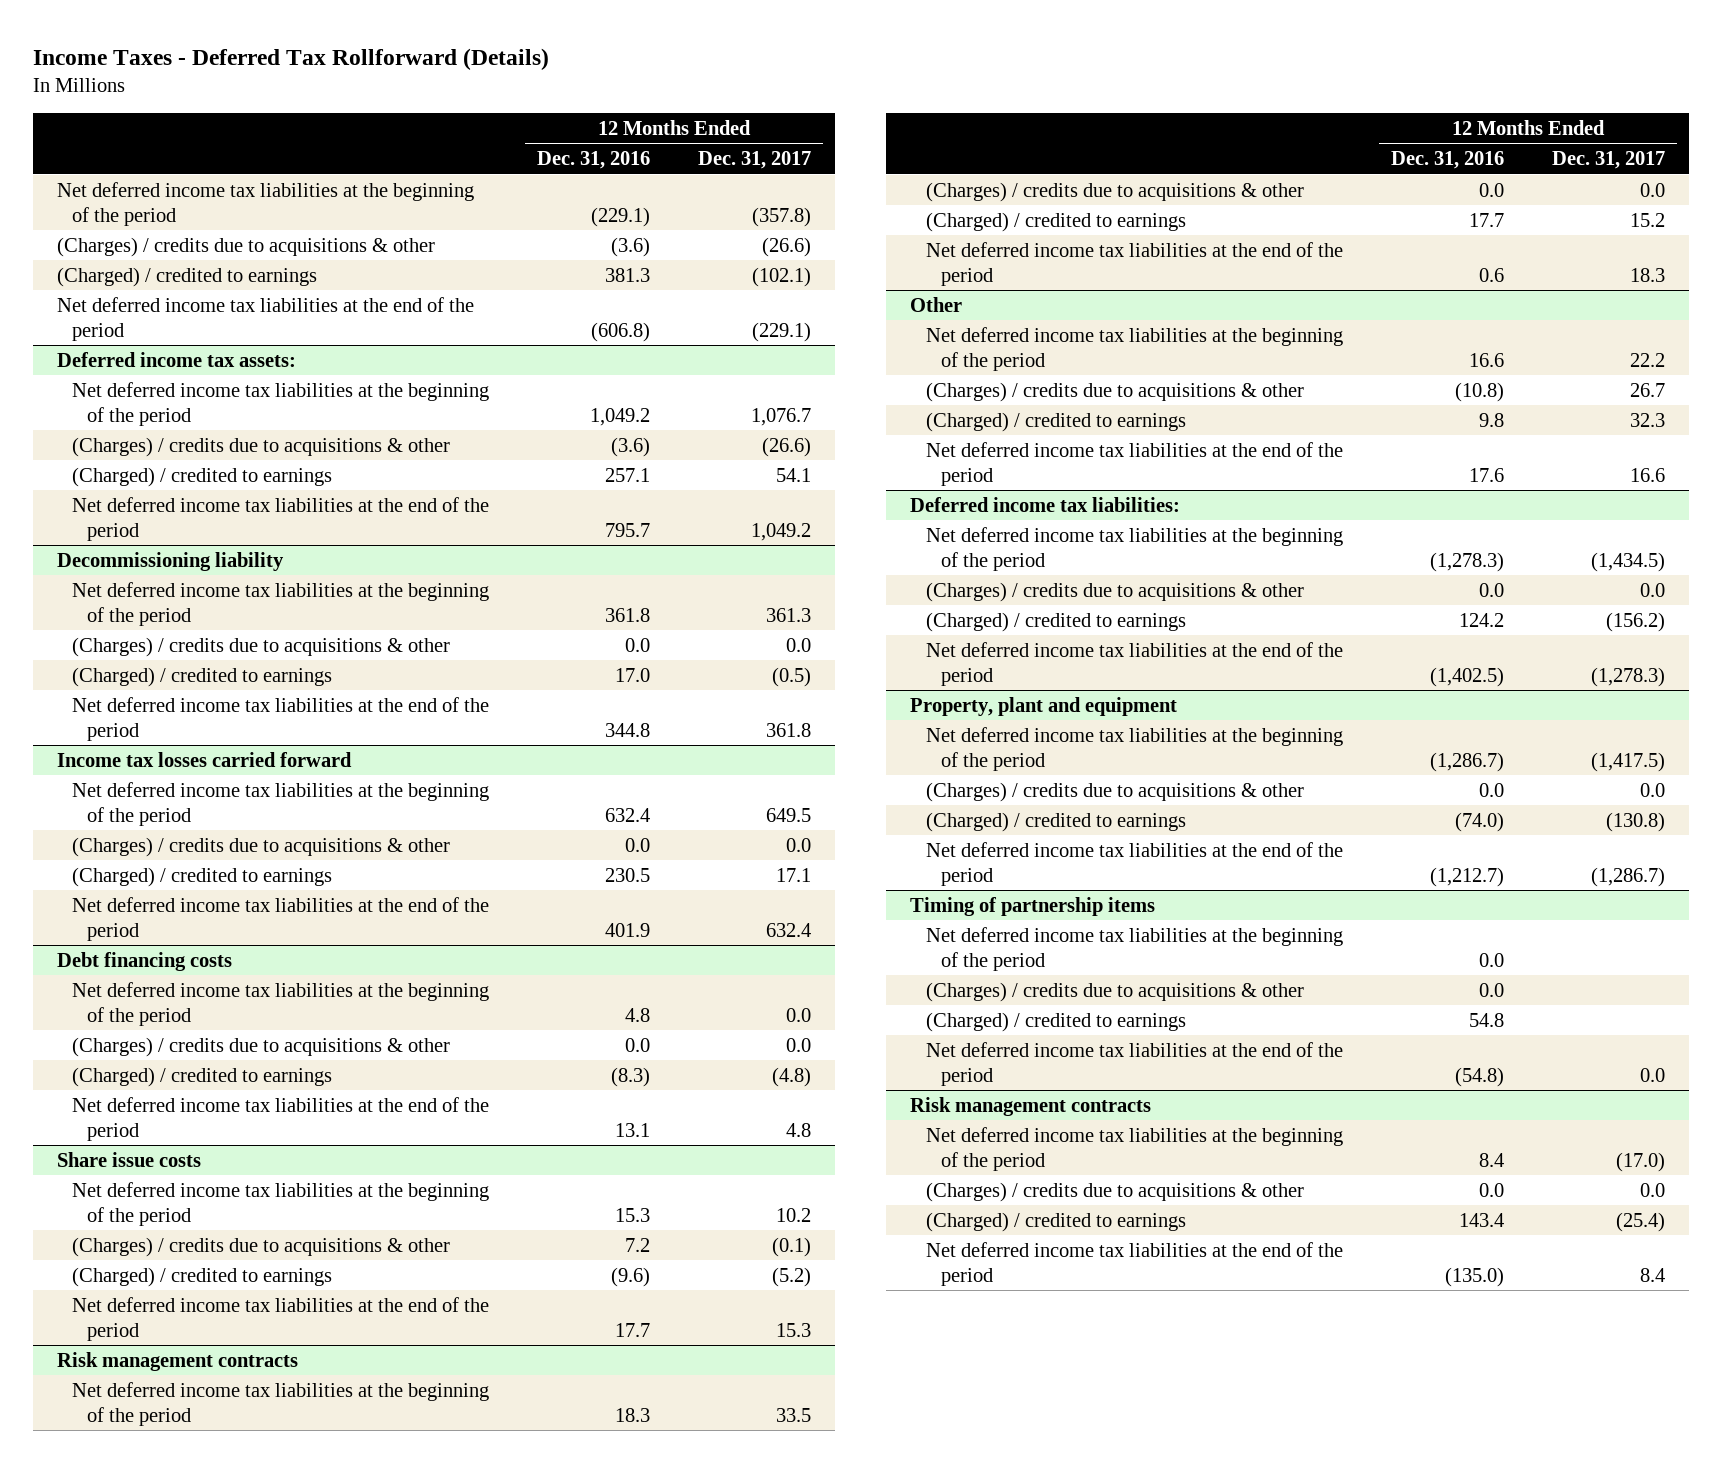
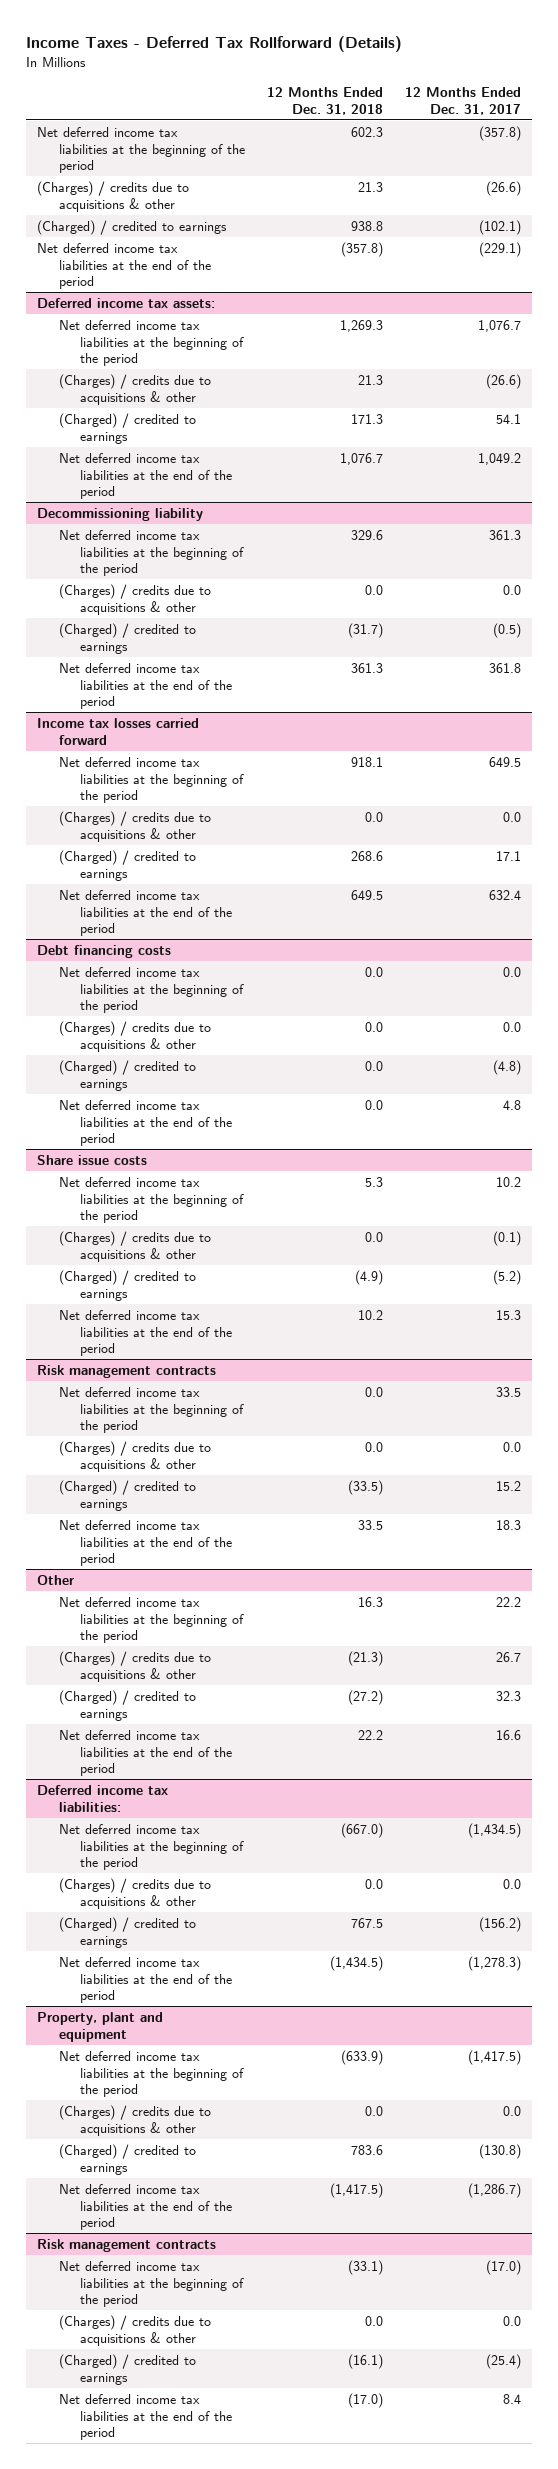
[537,151,651,170] Dec. 31, 2016 -> none
none -> [266,86,383,115] 12 Months Ended Dec. 31, 2018
[910,896,1156,916] Timing of partnership items -> none
[925,926,1343,971] Net deferred income tax liabilities at the beginning of the period -> none
[925,981,1304,1002] (Charges) / credits due to acquisitions & other -> none
[925,1011,1186,1032] (Charged) / credited to earnings -> none
[925,1041,1343,1086] Net deferred income tax liabilities at the end of the period -> none

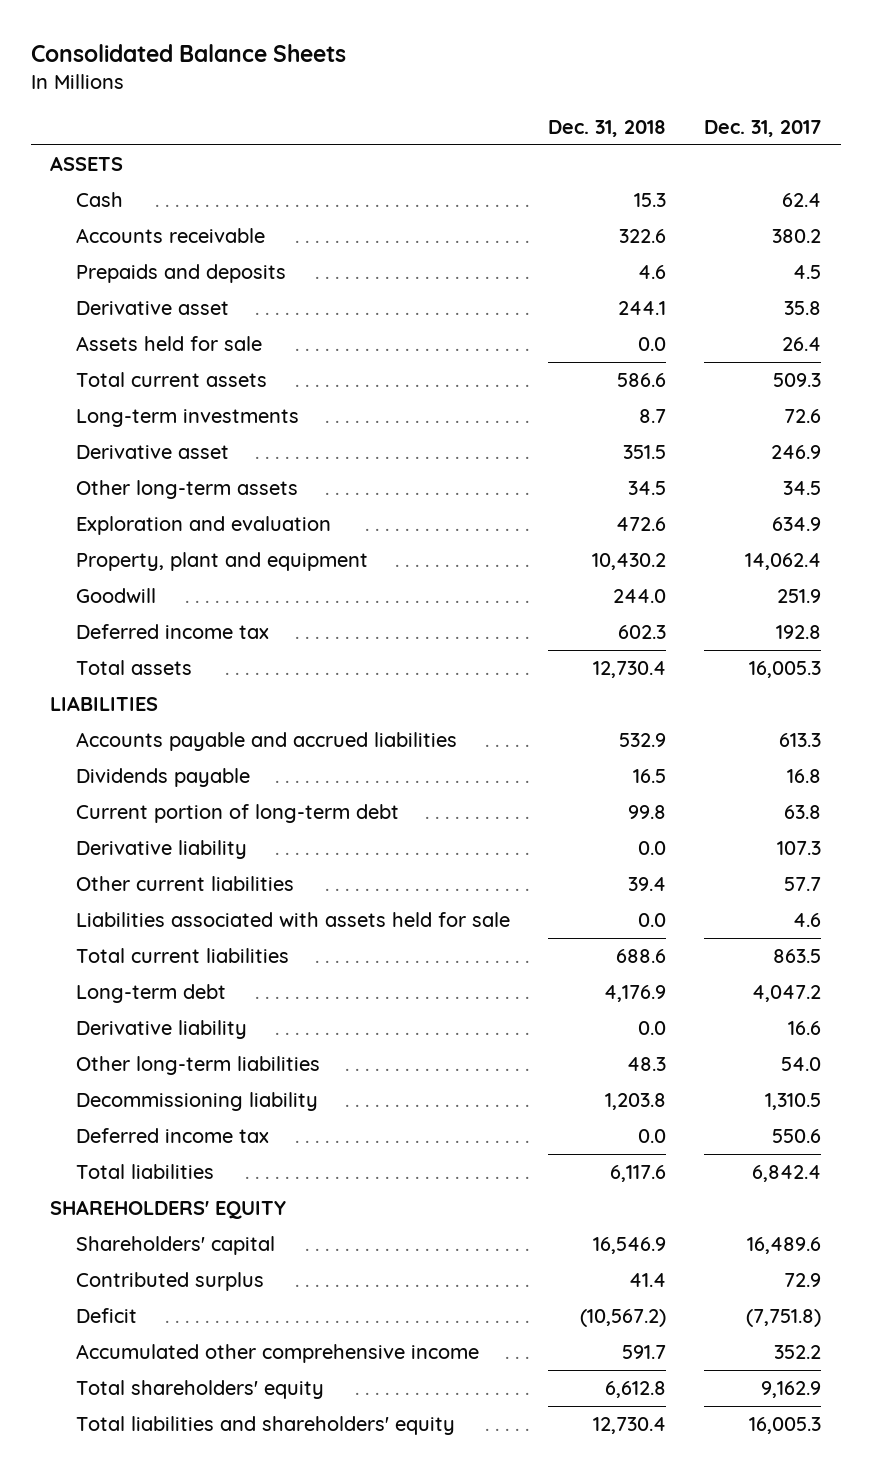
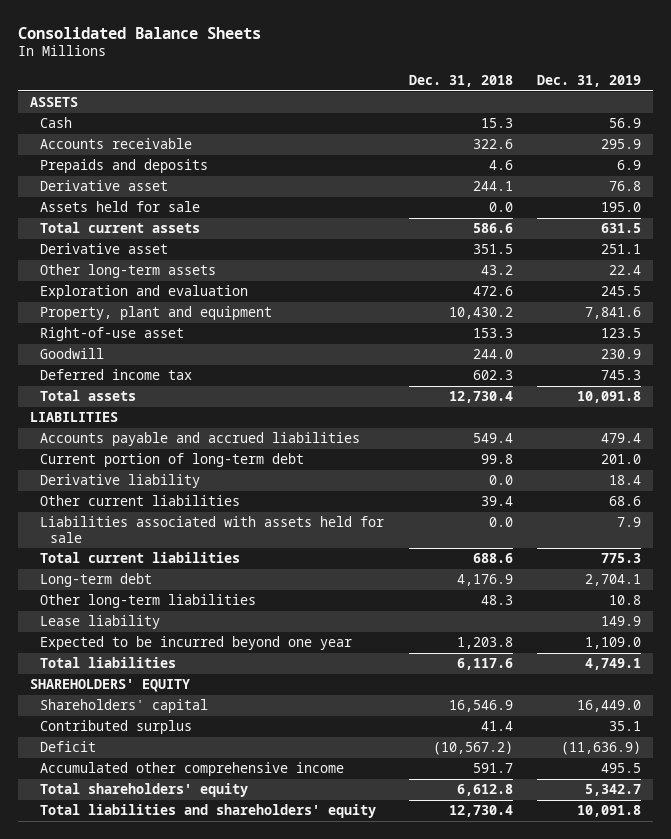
[704,119,822,137] Dec. 31, 2017 -> none
none -> [537,74,642,87] Dec. 31, 2019
[75,409,299,428] Long-term investments -> none
[628,481,667,496] 34.5 -> [480,265,513,276] 43.2
none -> [40,327,185,342] Right-of-use asset
[75,768,250,788] Dividends payable -> none
[619,733,667,748] 532.9 -> [472,433,513,444] 549.4
[75,1020,247,1040] Derivative liability -> none
[75,1128,269,1144] Deferred income tax -> none
none -> [40,615,161,630] Lease liability
[75,1092,318,1112] Decommissioning liability -> [40,636,353,651] Expected to be incurred beyond one year

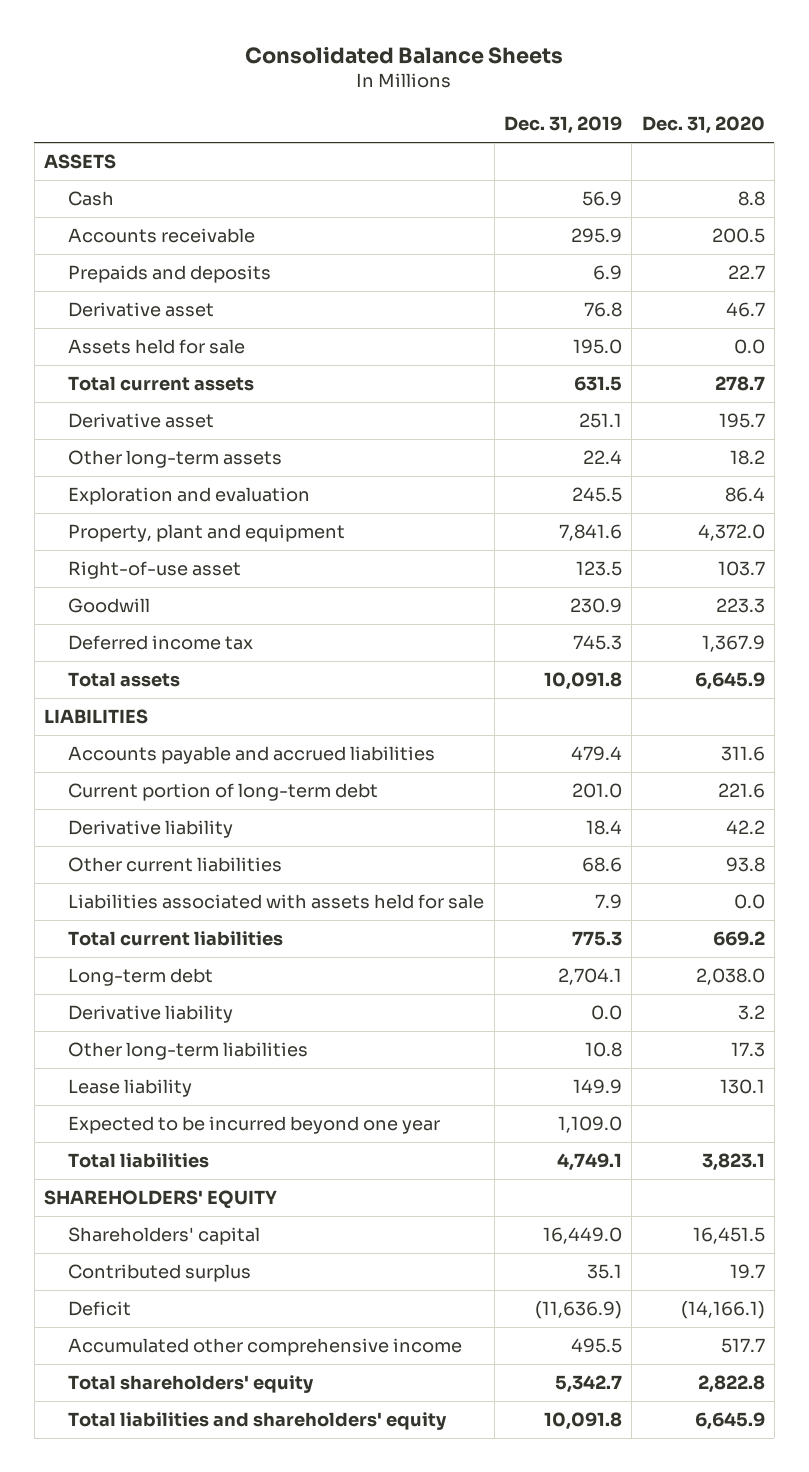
[408,74,513,87] Dec. 31, 2018 -> none
none -> [641,116,765,135] Dec. 31, 2020
none -> [68,1005,234,1024] Derivative liability

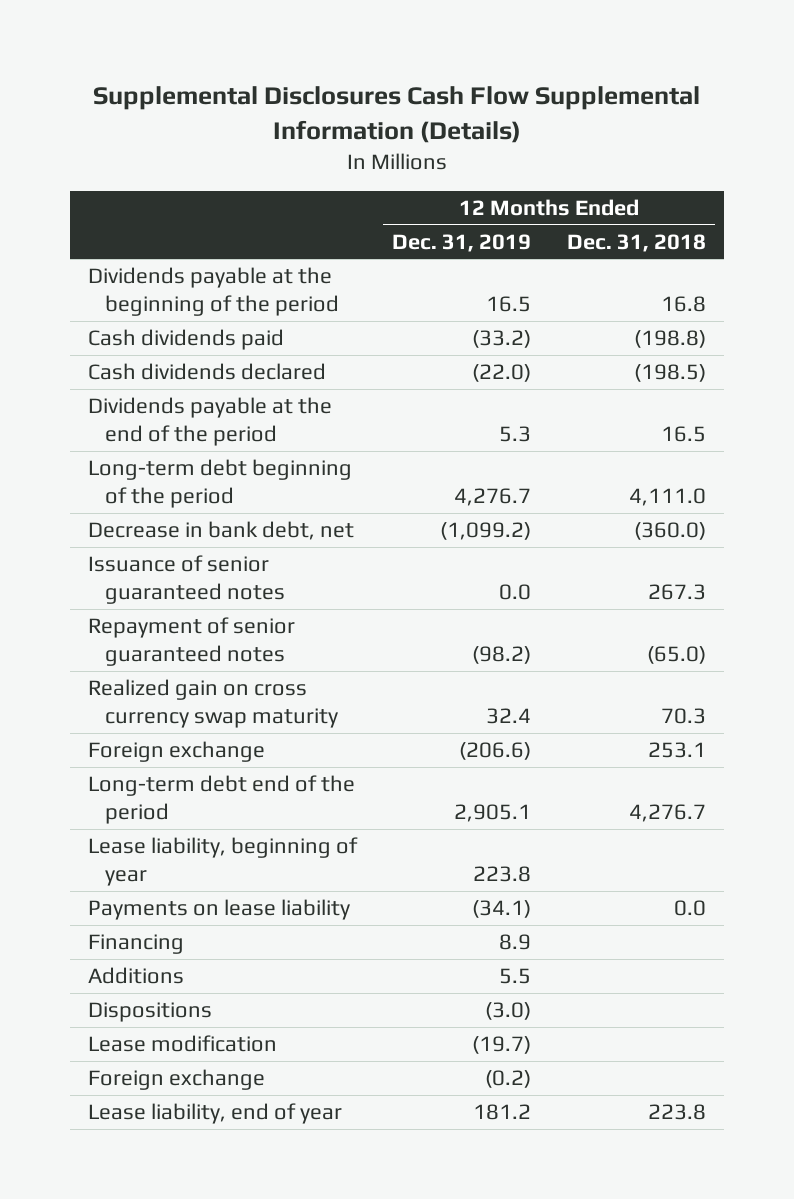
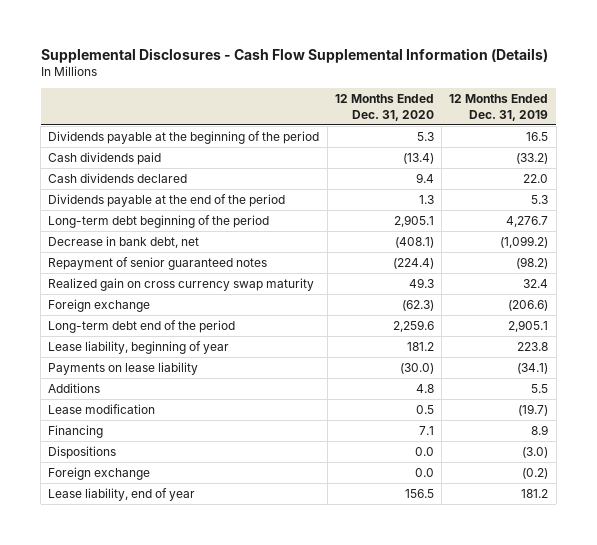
[92,86,700,143] Supplemental Disclosures Cash Flow Supplemental Information (Details) -> [40,47,548,63] Supplemental Disclosures - Cash Flow Supplemental Information (Details)
[566,233,706,252] Dec. 31, 2018 -> none
none -> [334,94,434,121] 12 Months Ended Dec. 31, 2020
[472,364,532,383] (22.0) -> [523,173,549,183] 22.0
[87,555,286,604] Issuance of senior guaranteed notes -> none
[87,934,184,955] Financing -> [48,424,104,438] Financing
[87,1002,212,1023] Dispositions -> [48,445,117,459] Dispositions

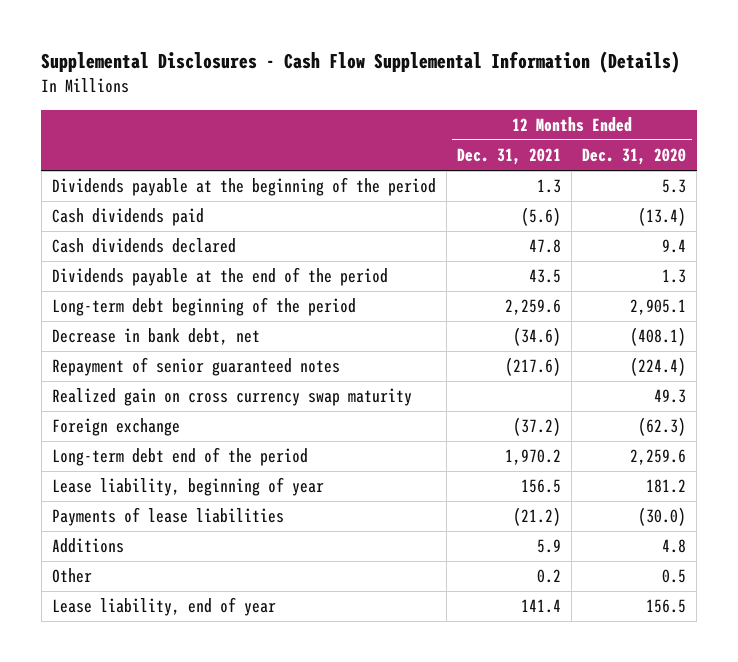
[449,94,549,121] 12 Months Ended Dec. 31, 2019 -> none
none -> [457,148,562,166] Dec. 31, 2021
[48,361,199,375] Payments on lease liability -> [51,507,284,527] Payments of lease liabilities
[48,424,104,438] Financing -> none
[48,445,117,459] Dispositions -> none
[48,466,151,480] Foreign exchange -> none
[48,403,156,414] Lease modification -> [51,568,92,584] Other

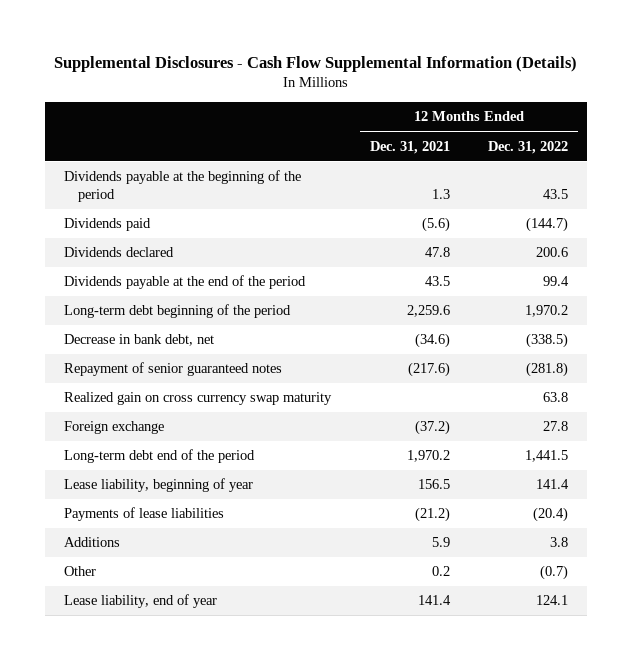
[582,148,687,166] Dec. 31, 2020 -> none
none -> [488,140,569,154] Dec. 31, 2022
[51,208,204,227] Cash dividends paid -> [64,218,152,232] Dividends paid
[51,238,236,254] Cash dividends declared -> [64,247,175,258] Dividends declared

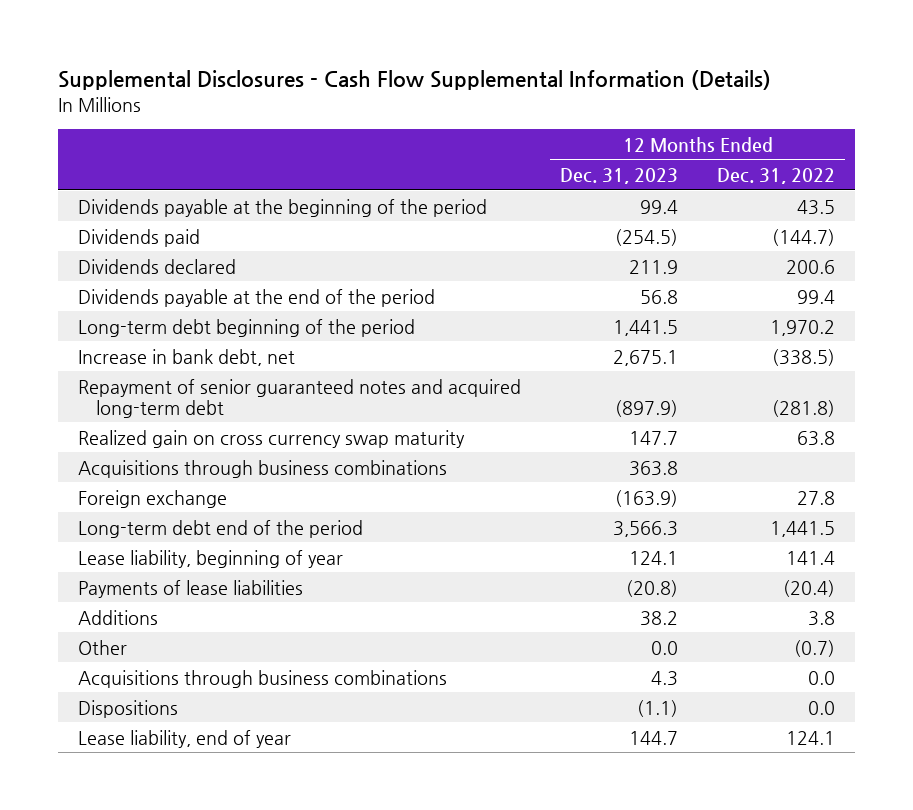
[369,140,450,154] Dec. 31, 2021 -> none
none -> [560,167,679,184] Dec. 31, 2023
[64,334,215,347] Decrease in bank debt, net -> [77,348,295,366] Increase in bank debt, net
[64,362,283,377] Repayment of senior guaranteed notes -> [77,378,521,418] Repayment of senior guaranteed notes and acquired long-term debt
none -> [77,459,447,478] Acquisitions through business combinations
none -> [77,669,447,688] Acquisitions through business combinations
none -> [77,699,178,718] Dispositions

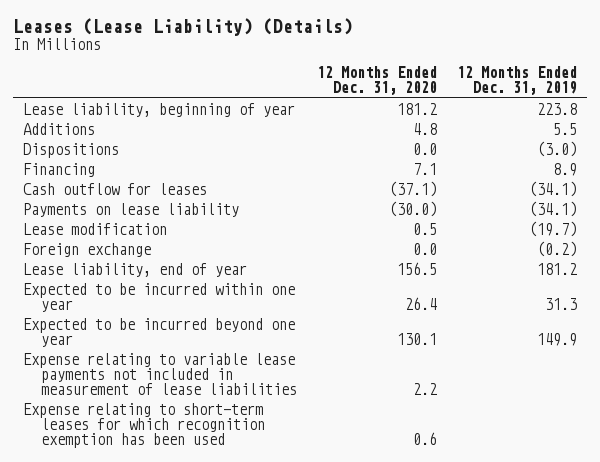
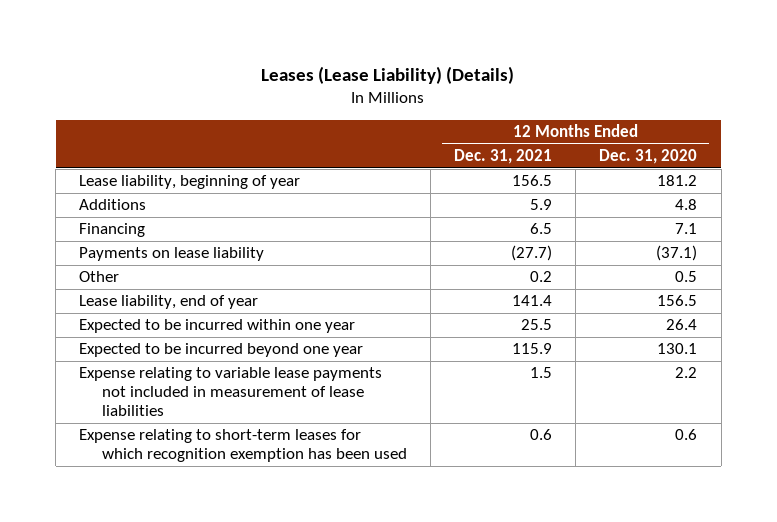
[456,66,577,96] 12 Months Ended Dec. 31, 2019 -> none
none -> [454,149,553,165] Dec. 31, 2021
[22,142,119,158] Dispositions -> none
[22,202,239,217] Payments on lease liability -> none
[22,242,151,257] Foreign exchange -> none
[22,182,207,195] Cash outflow for leases -> [79,247,265,262] Payments on lease liability
[22,222,167,235] Lease modification -> [79,271,120,283] Other

